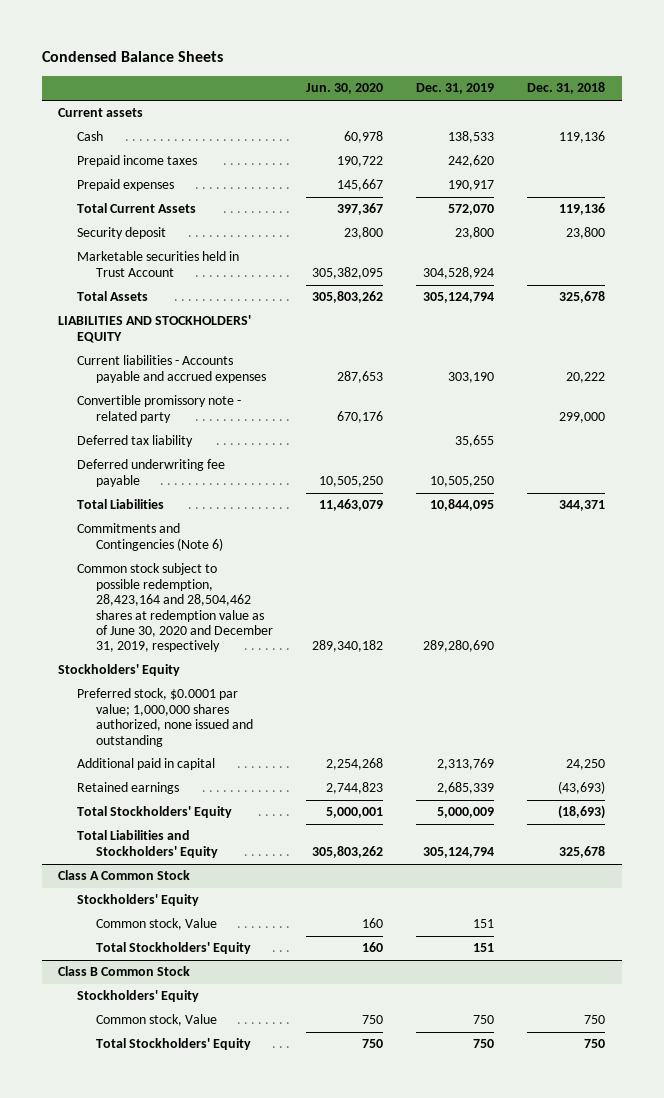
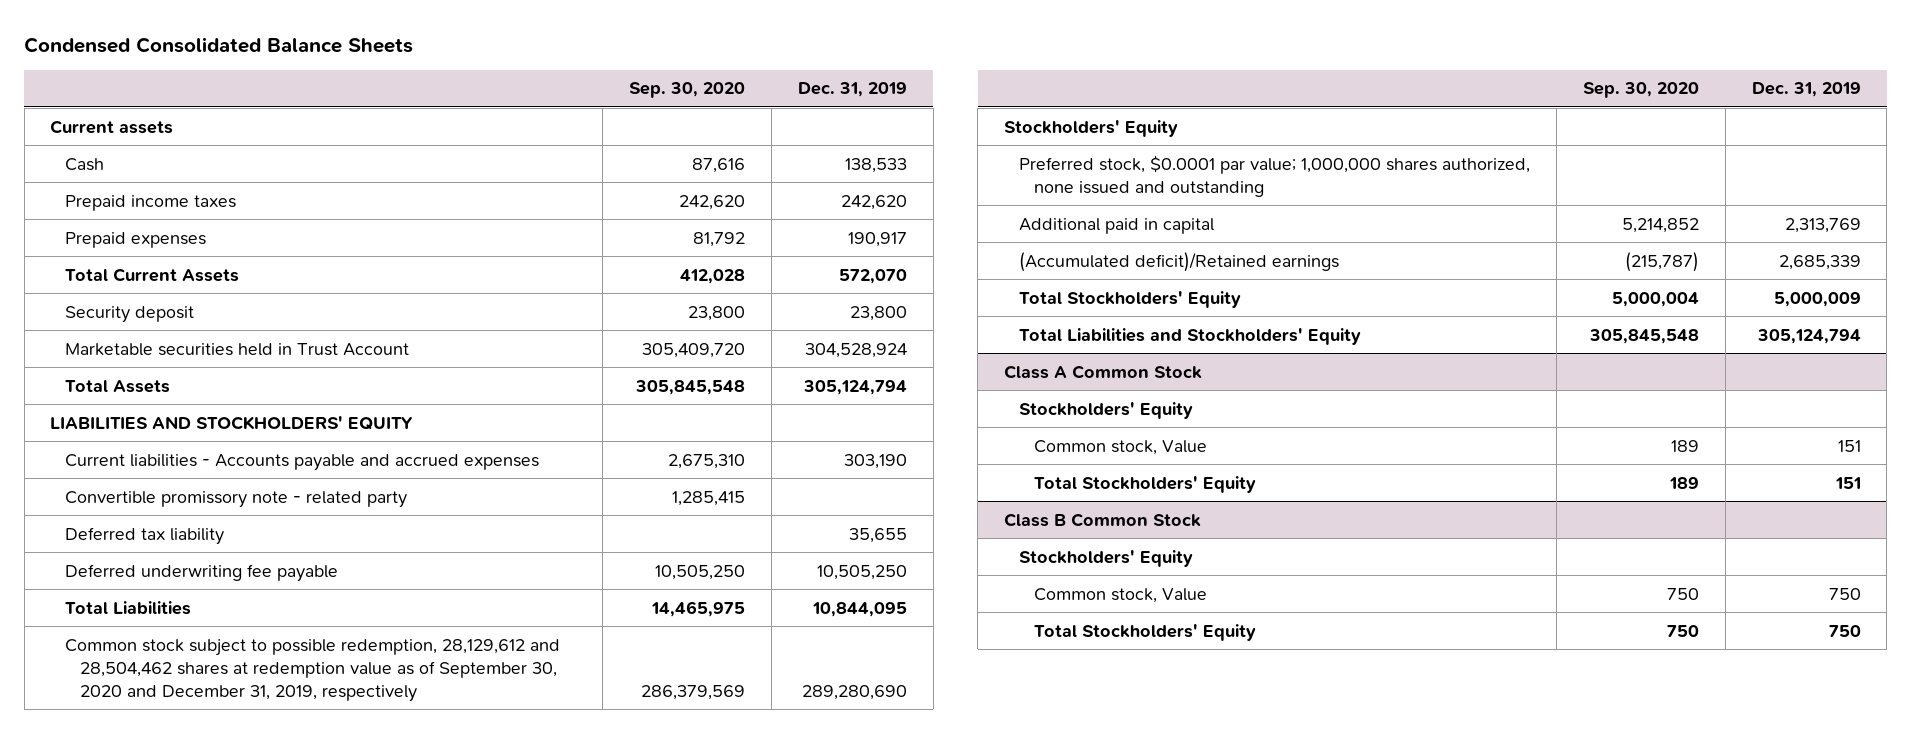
[41,51,223,63] Condensed Balance Sheets -> [24,36,414,53] Condensed Consolidated Balance Sheets
[306,83,384,95] Jun. 30, 2020 -> none
[527,82,606,95] Dec. 31, 2018 -> none
none -> [628,82,745,99] Sep. 30, 2020
[77,523,224,551] Commitments and Contingencies (Note 6) -> none
[77,563,274,653] Common stock subject to possible redemption, 28,423,164 and 28,504,462 shares at redemption value as of June 30, 2020 and December 31, 2019, respectively -> [65,638,561,702] Common stock subject to possible redemption, 28,129,612 and 28,504,462 shares at redemption value as of September 30, 2020 and December 31, 2019, respectively
[77,782,180,795] Retained earnings -> [1019,251,1340,272] (Accumulated deficit)/Retained earnings

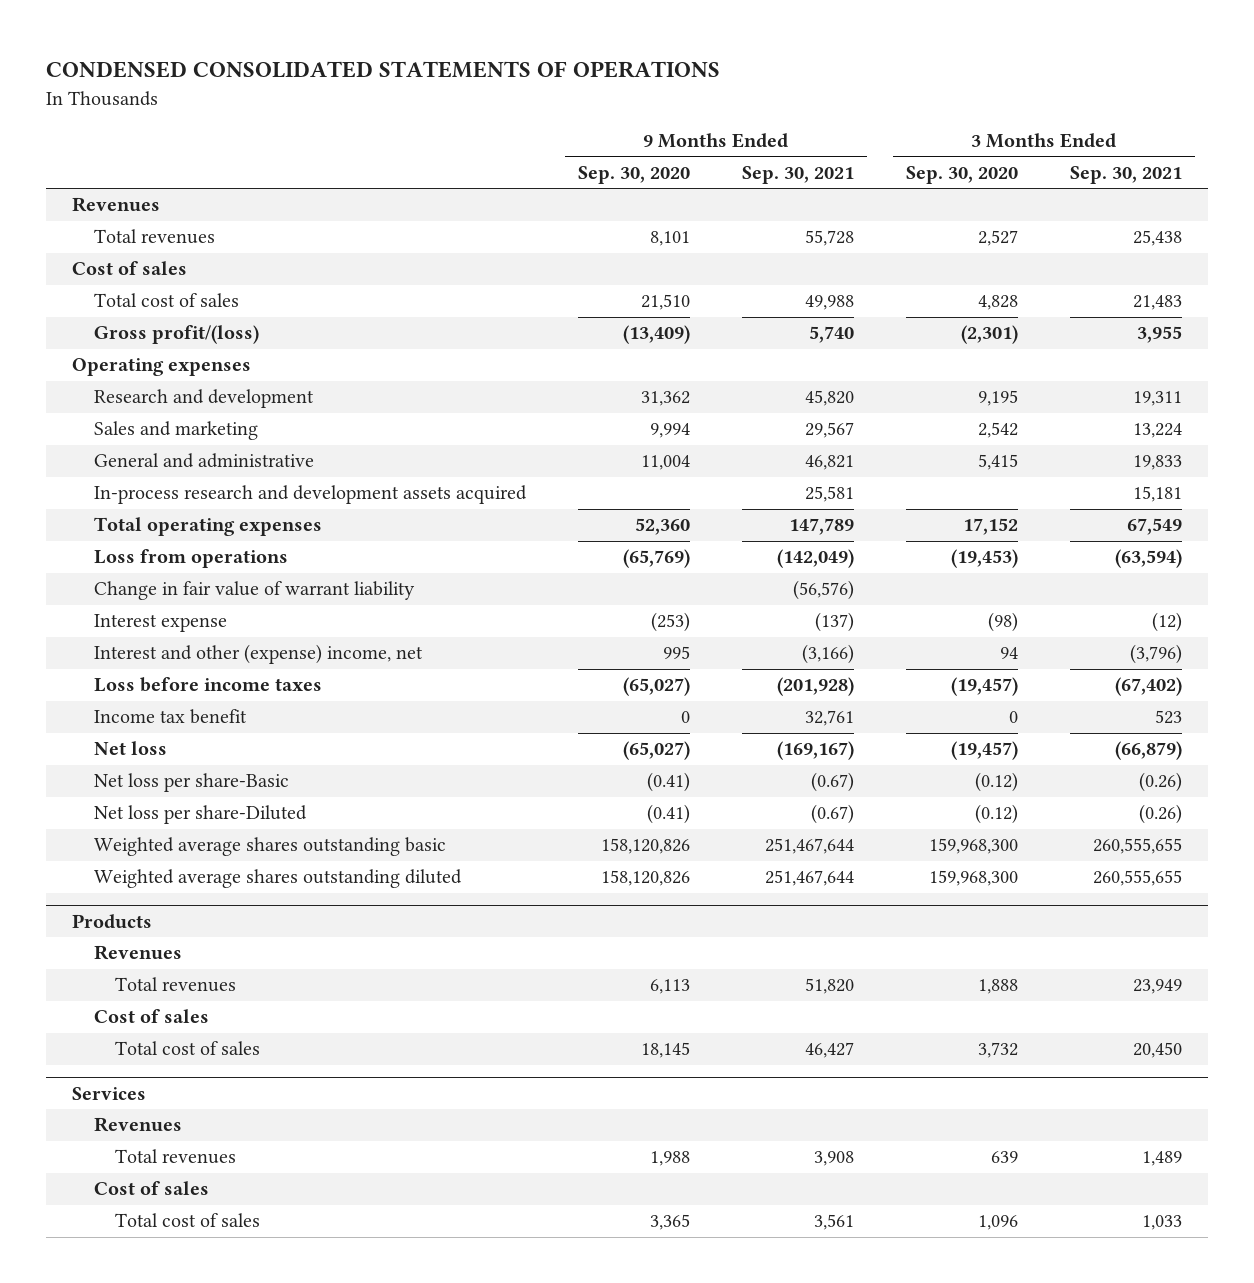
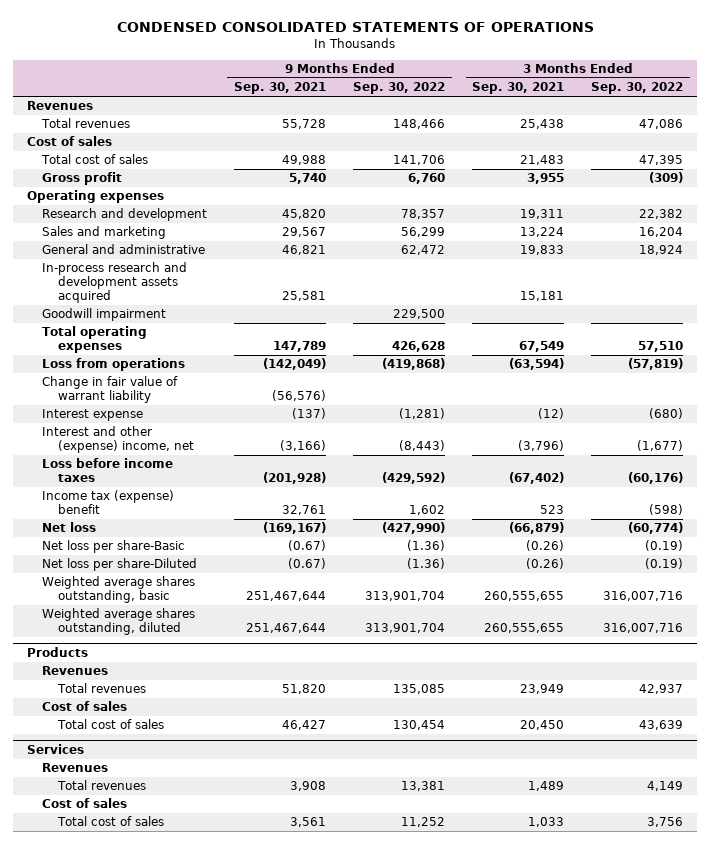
[577,165,690,184] Sep. 30, 2020 -> none
[905,165,1018,184] Sep. 30, 2020 -> none
none -> [353,82,446,95] Sep. 30, 2022
none -> [591,82,684,95] Sep. 30, 2022
[93,325,259,345] Gross profit/(loss) -> [42,172,123,186] Gross profit
none -> [42,308,167,322] Goodwill impairment
[93,709,247,725] Income tax benefit -> [42,490,175,515] Income tax (expense) benefit
[93,837,446,857] Weighted average shares outstanding basic -> [42,576,196,604] Weighted average shares outstanding, basic
[93,869,462,889] Weighted average shares outstanding diluted -> [42,608,196,636] Weighted average shares outstanding, diluted

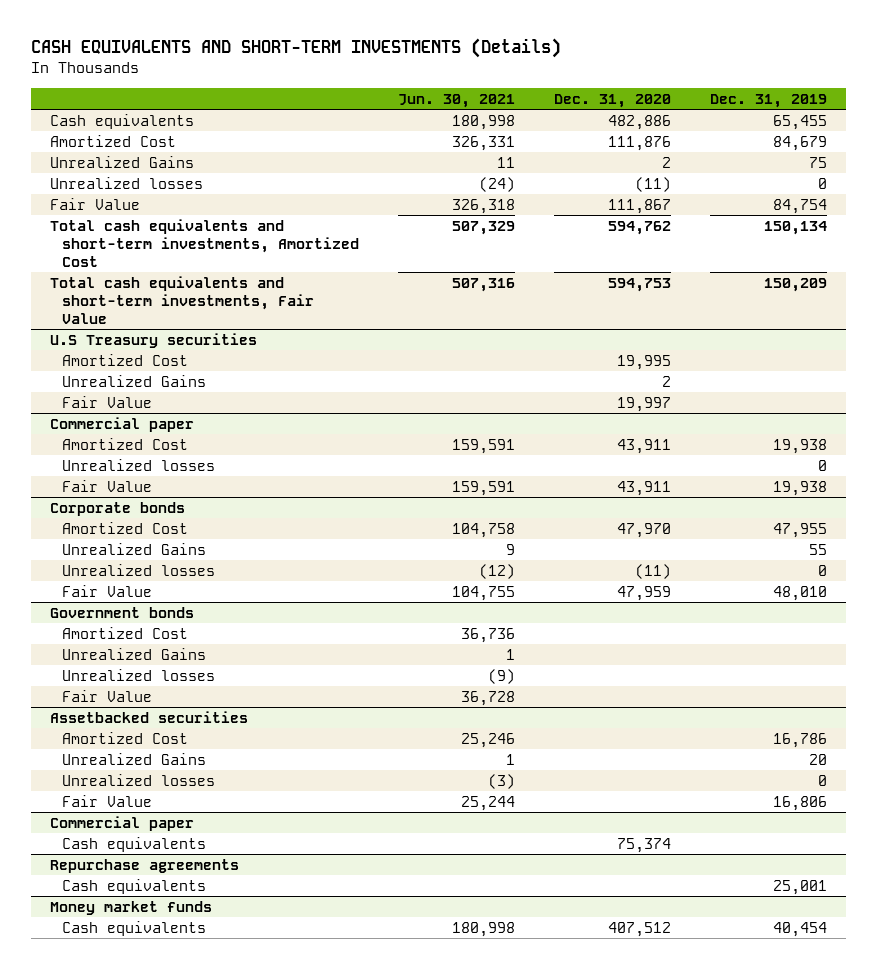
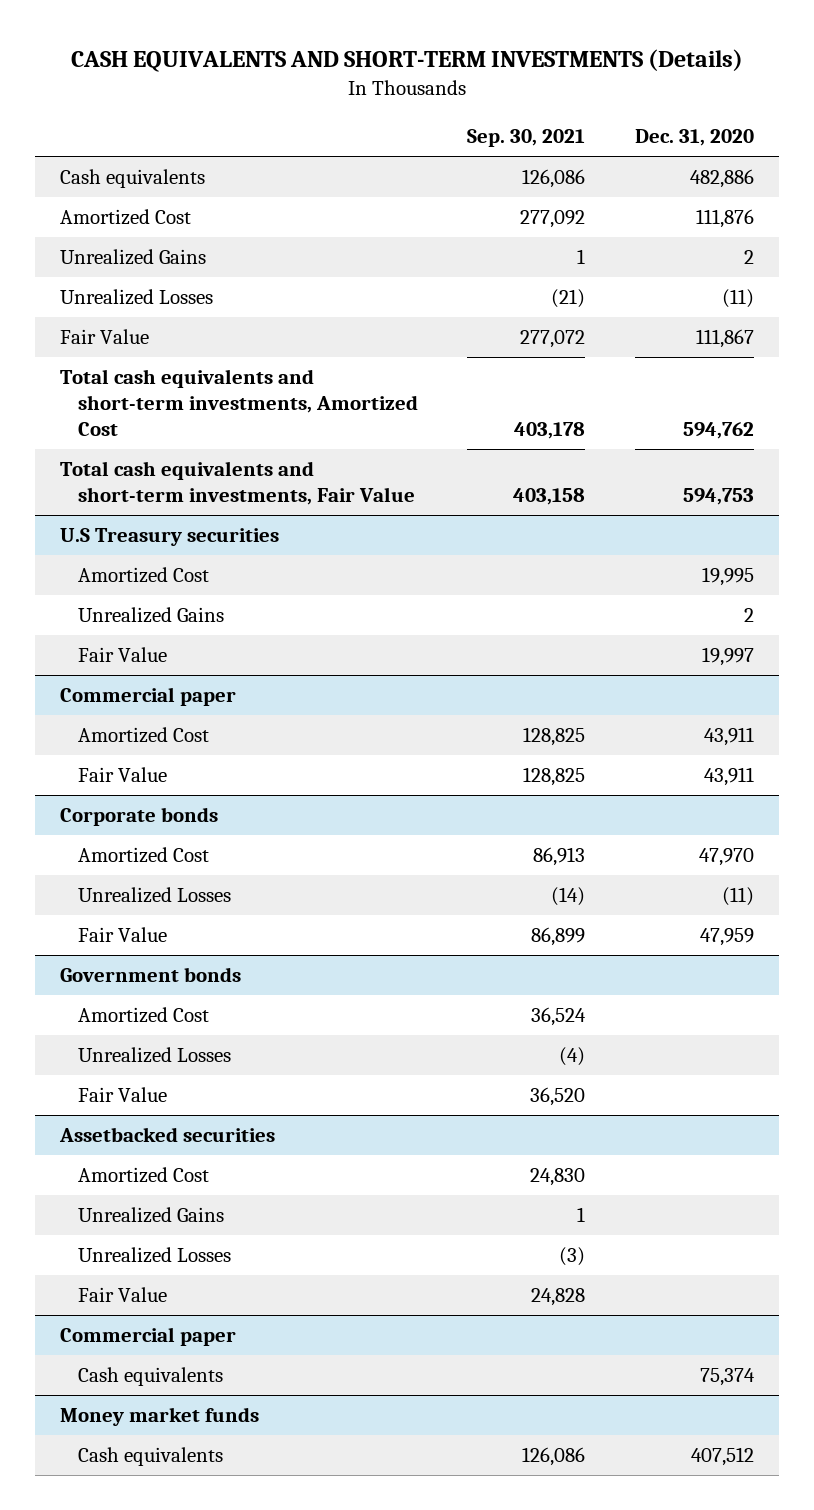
[398,93,516,108] Jun. 30, 2021 -> none
[709,93,827,108] Dec. 31, 2019 -> none
none -> [467,129,586,148] Sep. 30, 2021
[50,176,204,189] Unrealized losses -> [59,289,213,306] Unrealized Losses
[62,458,216,471] Unrealized losses -> none
[62,542,207,555] Unrealized Gains -> none
[62,563,216,576] Unrealized losses -> [77,887,231,904] Unrealized Losses
[62,647,207,660] Unrealized Gains -> none
[62,668,216,681] Unrealized losses -> [77,1047,231,1064] Unrealized Losses
[62,773,216,786] Unrealized losses -> [77,1247,231,1264] Unrealized Losses
[50,858,240,873] Repurchase agreements -> none
[62,878,207,894] Cash equivalents -> none

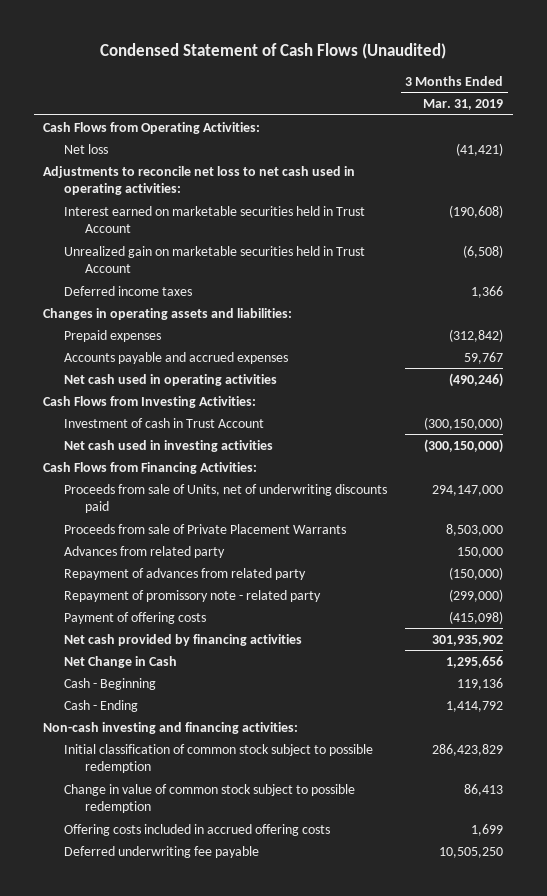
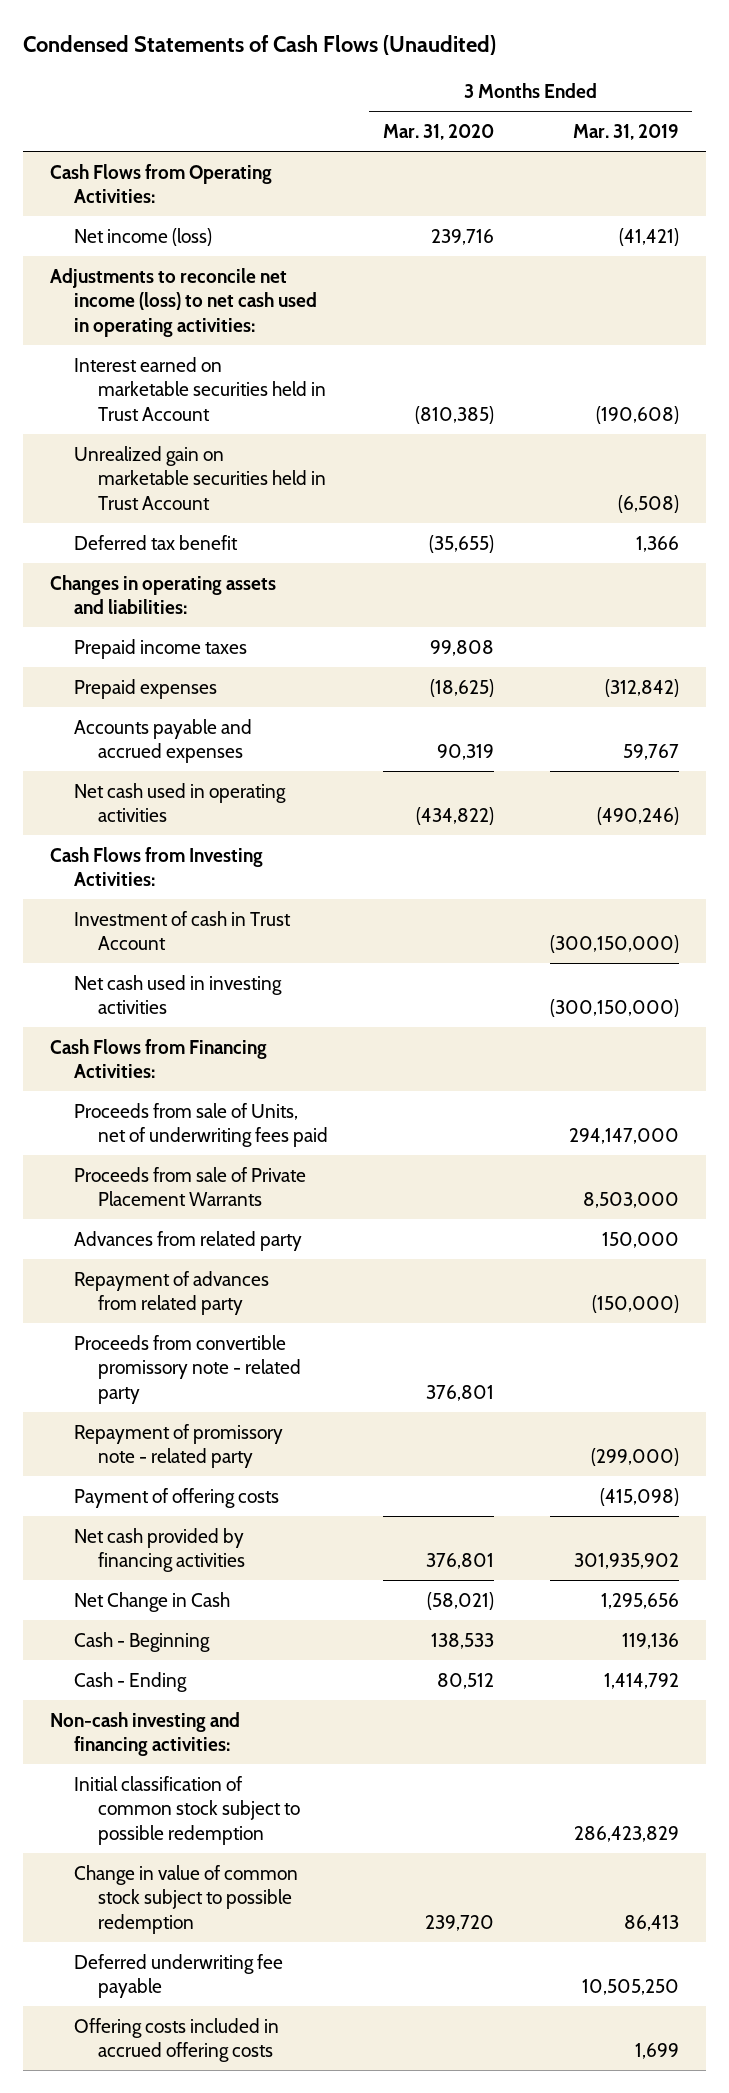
[100,42,447,59] Condensed Statement of Cash Flows (Unaudited) -> [22,35,496,56] Condensed Statements of Cash Flows (Unaudited)
none -> [383,123,495,140] Mar. 31, 2020
[64,143,109,154] Net loss -> [74,227,213,246] Net income (loss)
[43,165,356,196] Adjustments to reconcile net loss to net cash used in operating activities: -> [50,267,318,337] Adjustments to reconcile net income (loss) to net cash used in operating activities:
[64,285,193,296] Deferred income taxes -> [74,534,239,550] Deferred tax benefit
none -> [74,638,248,659] Prepaid income taxes
[64,483,388,514] Proceeds from sale of Units, net of underwriting discounts paid -> [74,1102,329,1148] Proceeds from sale of Units, net of underwriting fees paid
none -> [74,1334,302,1404] Proceeds from convertible promissory note - related party
[64,823,331,836] Offering costs included in accrued offering costs -> [74,2017,280,2063] Offering costs included in accrued offering costs

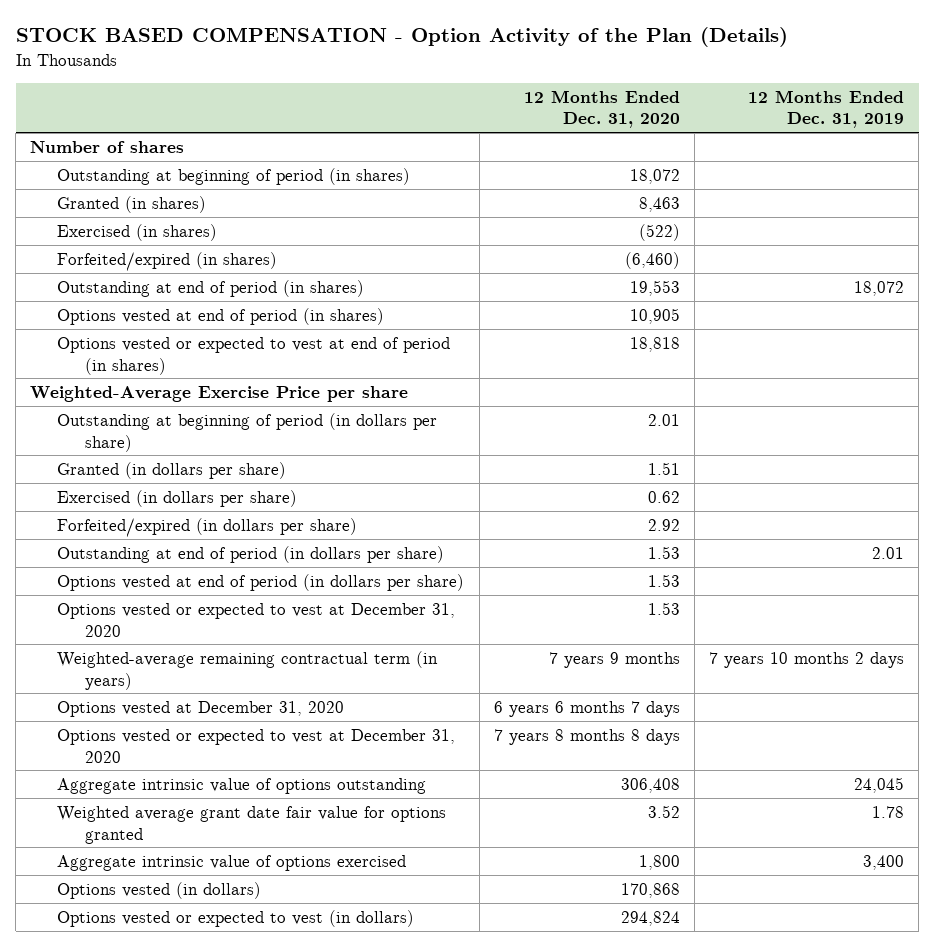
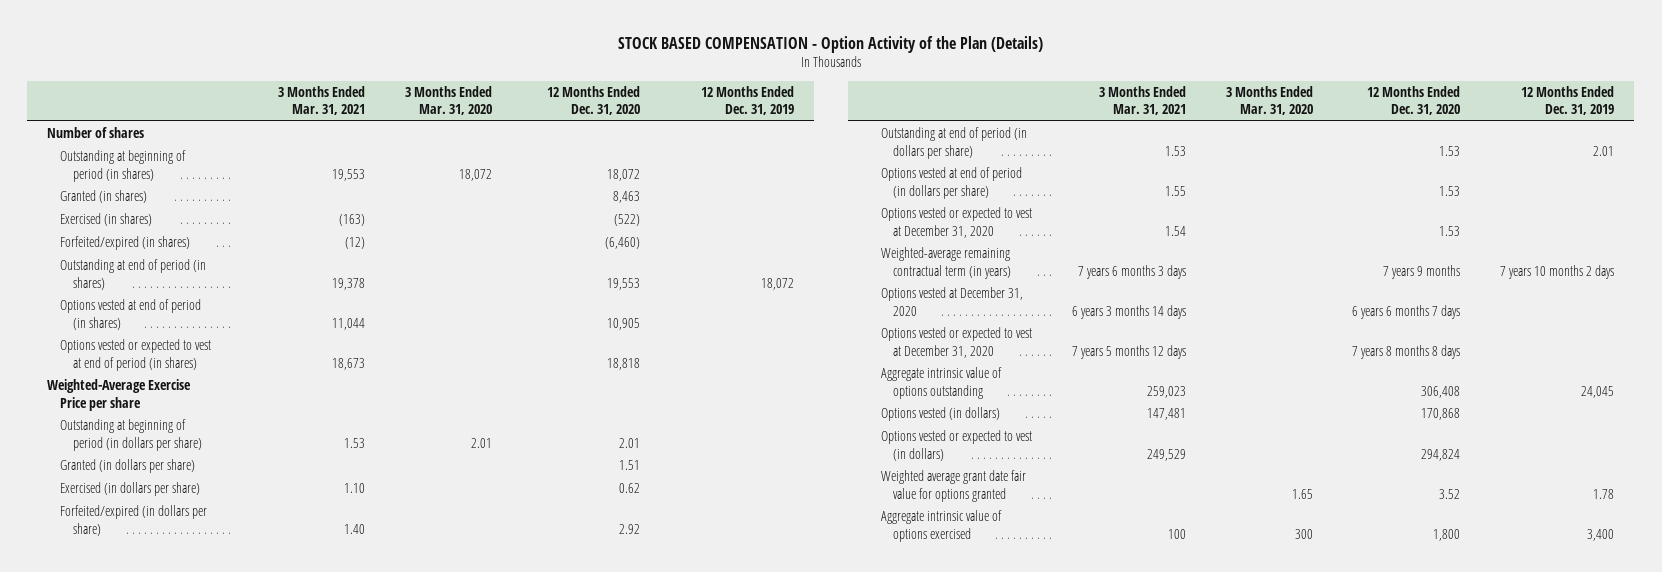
none -> [278,85,366,116] 3 Months Ended Mar. 31, 2021
none -> [405,85,493,116] 3 Months Ended Mar. 31, 2020
[57,805,447,844] Weighted average grant date fair value for options granted -> [880,470,1026,502] Weighted average grant date fair value for options granted
[57,854,407,871] Aggregate intrinsic value of options exercised -> [880,510,1002,542] Aggregate intrinsic value of options exercised

